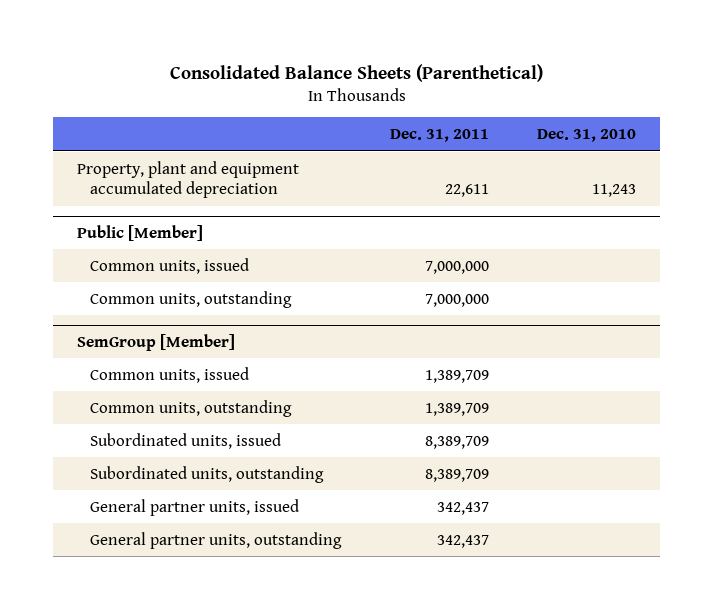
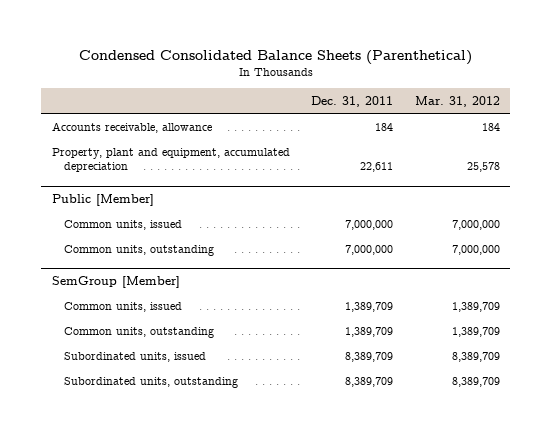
[169,63,543,82] Consolidated Balance Sheets (Parenthetical) -> [78,49,472,65] Condensed Consolidated Balance Sheets (Parenthetical)
[536,129,636,143] Dec. 31, 2010 -> none
none -> [414,95,500,107] Mar. 31, 2012
none -> [51,121,212,133] Accounts receivable, allowance
[77,160,300,199] Property, plant and equipment accumulated depreciation -> [51,147,290,173] Property, plant and equipment, accumulated depreciation
[90,498,300,516] General partner units, issued -> none
[90,531,343,549] General partner units, outstanding -> none

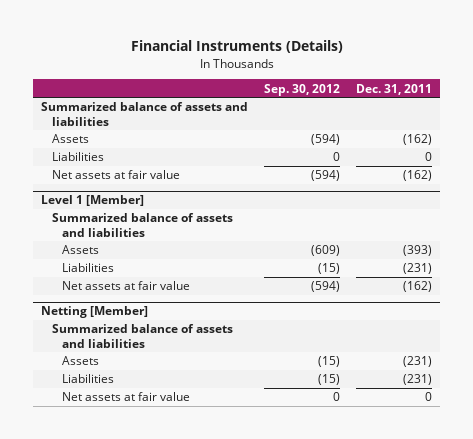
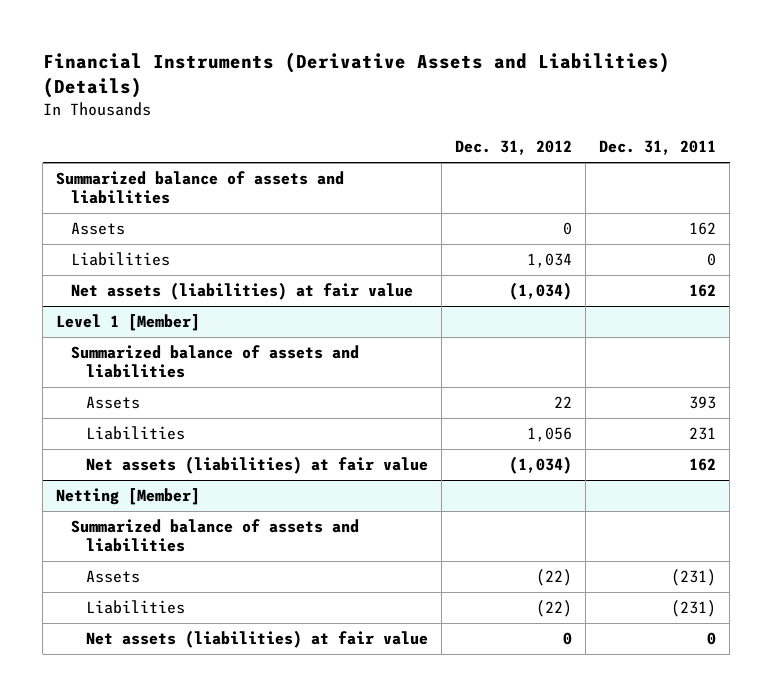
[130,40,343,54] Financial Instruments (Details) -> [42,51,670,99] Financial Instruments (Derivative Assets and Liabilities) (Details)
[264,83,341,96] Sep. 30, 2012 -> none
none -> [455,140,573,156] Dec. 31, 2012
[403,134,433,146] (162) -> [689,222,717,236] 162
[51,170,180,180] Net assets at fair value -> [71,282,414,301] Net assets (liabilities) at fair value
[403,170,433,182] (162) -> [689,284,717,298] 162
[403,245,433,257] (393) -> [689,396,717,410] 393
[403,263,433,275] (231) -> [689,427,717,441] 231
[62,281,191,291] Net assets at fair value -> [85,456,428,475] Net assets (liabilities) at fair value
[403,281,433,293] (162) -> [689,458,717,472] 162
[62,392,191,402] Net assets at fair value -> [85,630,428,649] Net assets (liabilities) at fair value

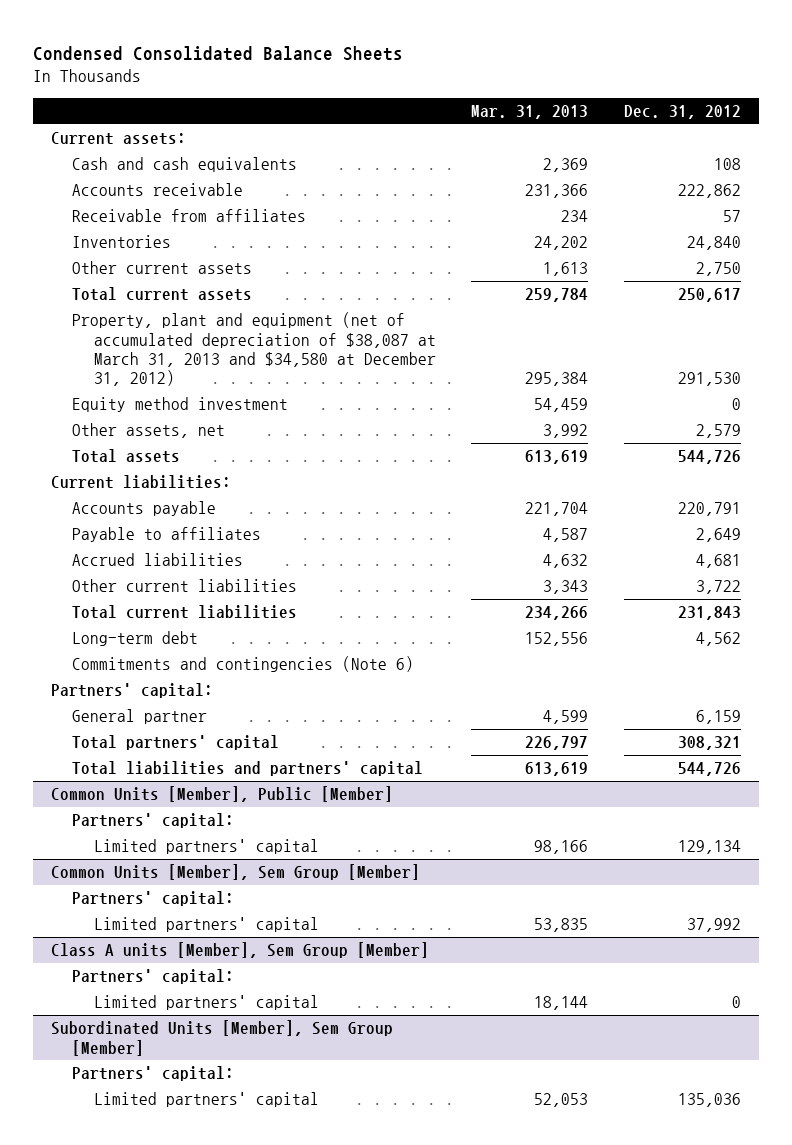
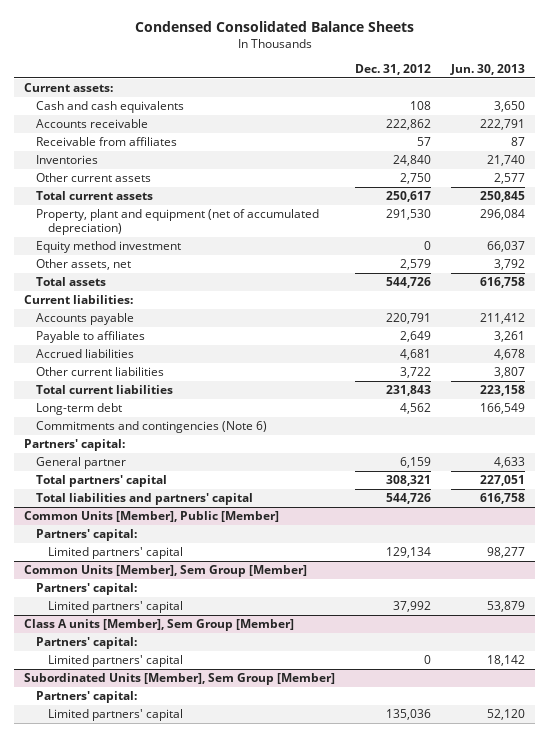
[471,104,589,119] Mar. 31, 2013 -> none
none -> [450,64,526,76] Jun. 30, 2013
[72,312,436,387] Property, plant and equipment (net of accumulated depreciation of $38,087 at March 31, 2013 and $34,580 at December 31, 2012) -> [36,209,320,235] Property, plant and equipment (net of accumulated depreciation)

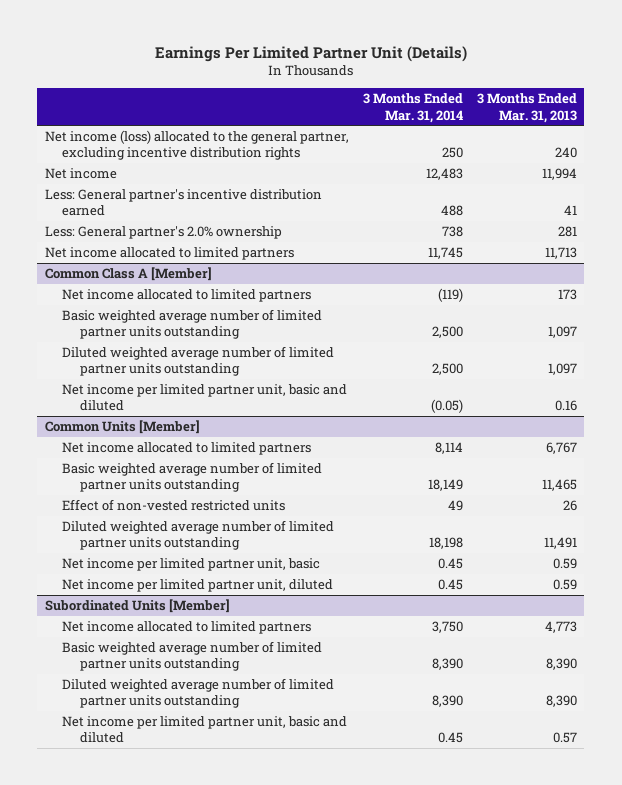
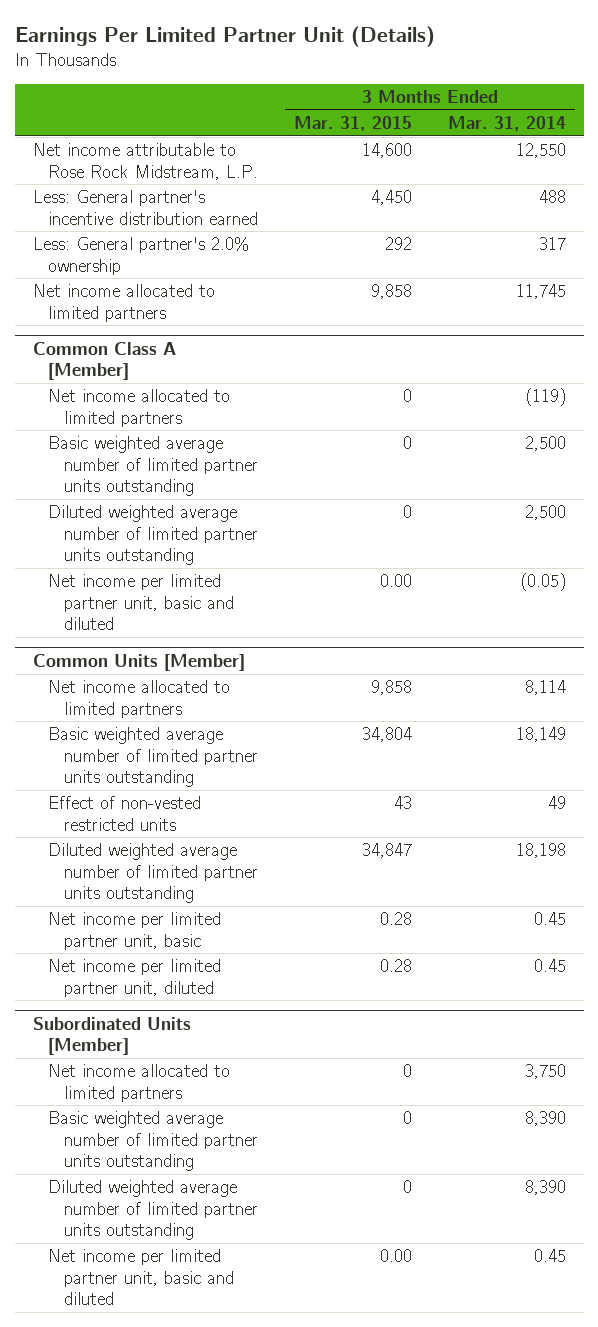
[477,93,578,123] 3 Months Ended Mar. 31, 2013 -> none
none -> [293,115,412,131] Mar. 31, 2015
[44,129,349,161] Net income (loss) allocated to the general partner, excluding incentive distribution rights -> none
[44,167,117,179] Net income -> [32,143,259,180] Net income attributable to Rose Rock Midstream, L.P.
[425,167,463,180] 12,483 -> [515,143,566,159] 12,550
[441,225,463,237] 738 -> [538,237,566,251] 317

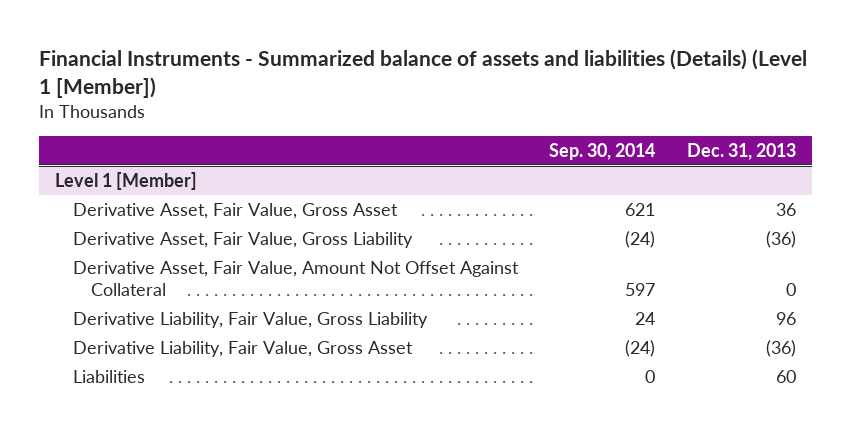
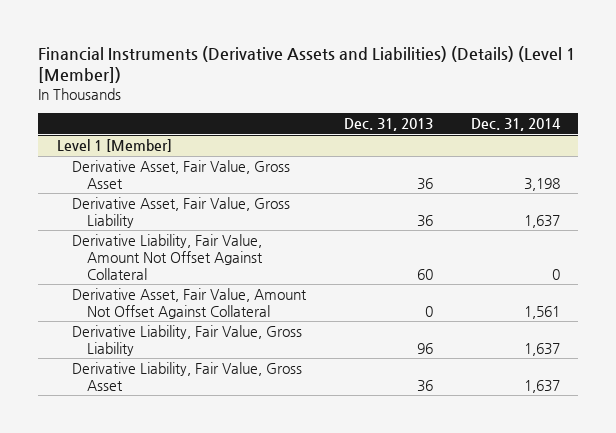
[38,49,807,99] Financial Instruments - Summarized balance of assets and liabilities (Details) (Level 1 [Member]) -> [37,46,576,84] Financial Instruments (Derivative Assets and Liabilities) (Details) (Level 1 [Member])
[549,142,656,160] Sep. 30, 2014 -> none
none -> [470,118,561,132] Dec. 31, 2014
[765,230,796,248] (36) -> [416,214,433,227] 36
none -> [72,234,264,280] Derivative Liability, Fair Value, Amount Not Offset Against Collateral
[72,369,145,383] Liabilities -> none
[765,339,796,357] (36) -> [416,379,433,392] 36

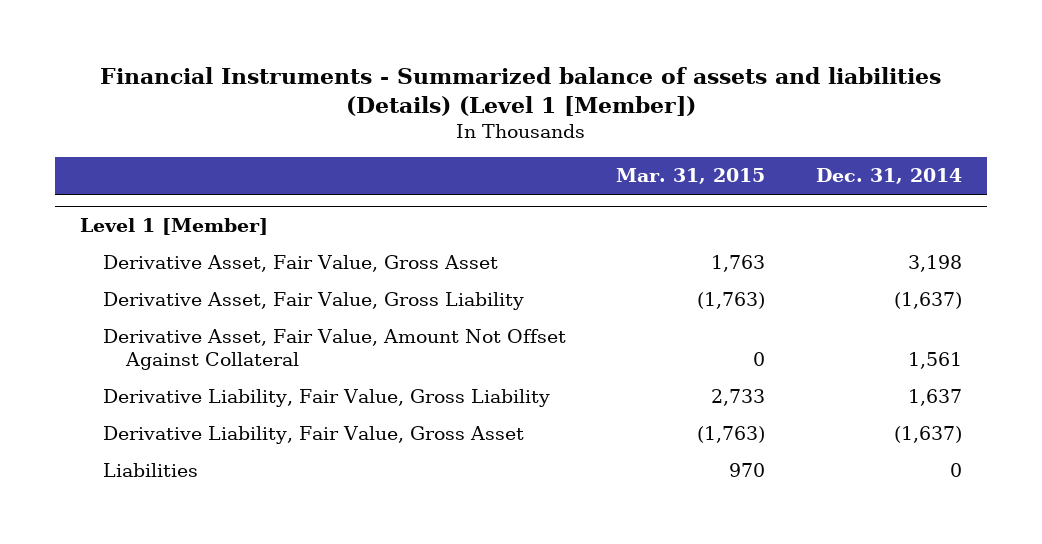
[37,46,576,84] Financial Instruments (Derivative Assets and Liabilities) (Details) (Level 1 [Member]) -> [99,66,941,116] Financial Instruments - Summarized balance of assets and liabilities (Details) (Level 1 [Member])
[343,118,433,132] Dec. 31, 2013 -> none
none -> [616,168,766,185] Mar. 31, 2015
[72,234,264,280] Derivative Liability, Fair Value, Amount Not Offset Against Collateral -> none
[523,214,560,228] 1,637 -> [893,292,962,310] (1,637)
[523,379,560,393] 1,637 -> [893,426,962,444] (1,637)
none -> [102,463,198,478] Liabilities

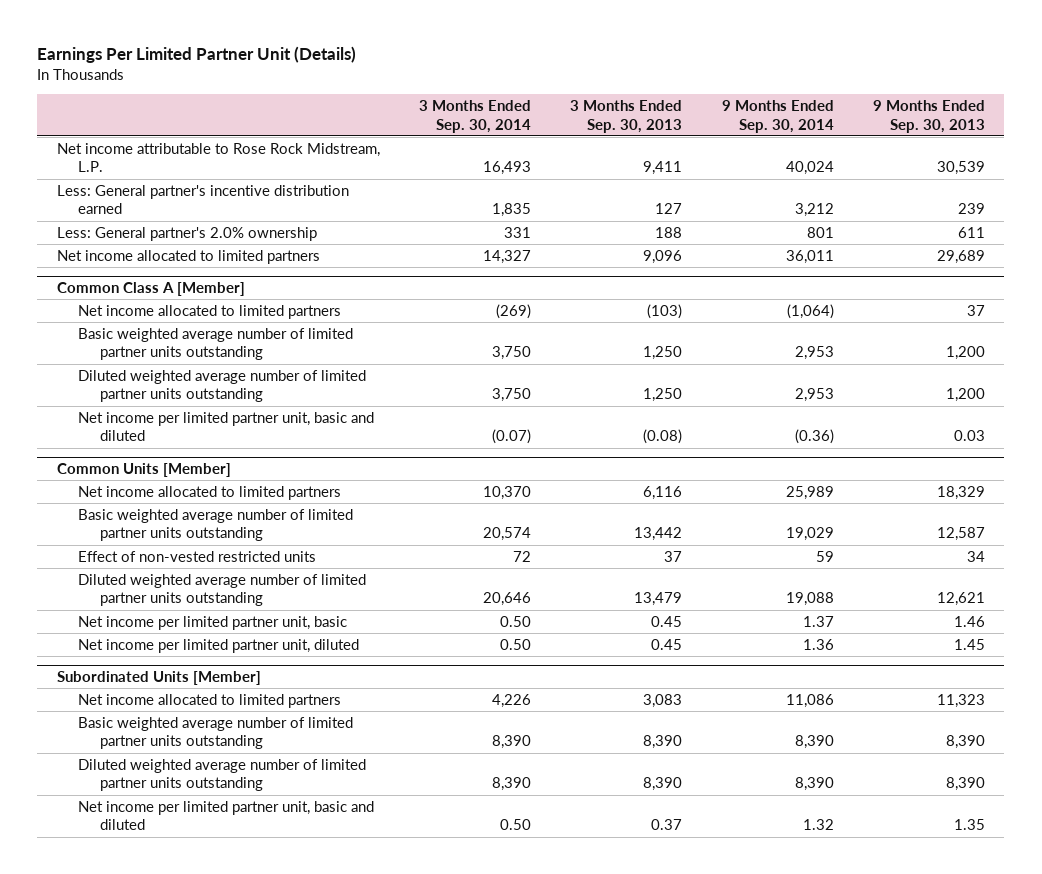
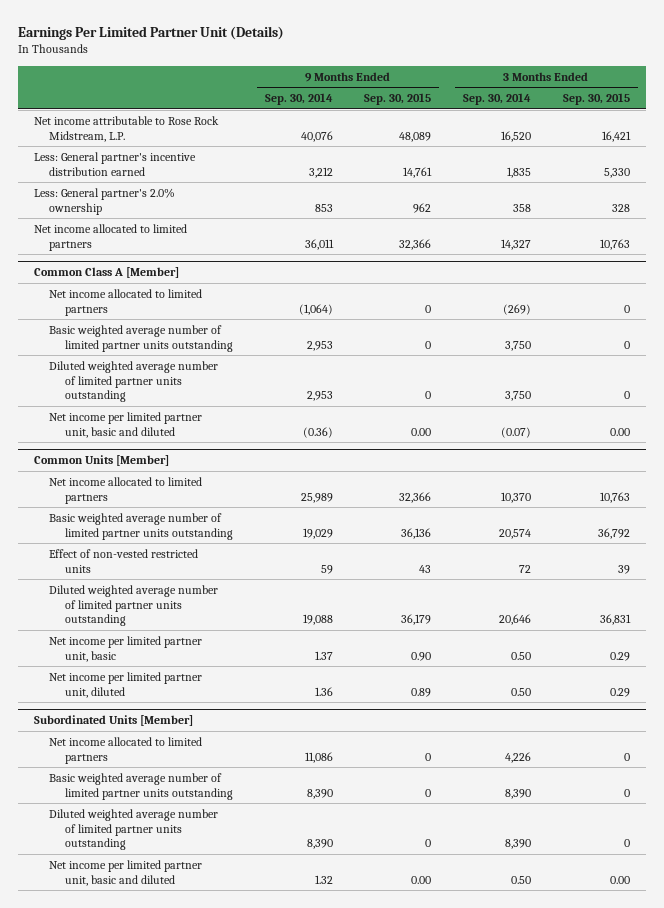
[570,99,683,133] 3 Months Ended Sep. 30, 2013 -> none
[872,99,985,133] 9 Months Ended Sep. 30, 2013 -> none
none -> [364,93,432,106] Sep. 30, 2015
none -> [562,93,630,106] Sep. 30, 2015
[483,161,532,176] 16,493 -> [500,130,531,142] 16,520
[785,161,834,176] 40,024 -> [300,130,333,142] 40,076
[504,226,532,238] 331 -> [512,203,531,212] 358
[806,226,834,238] 801 -> [314,203,333,212] 853

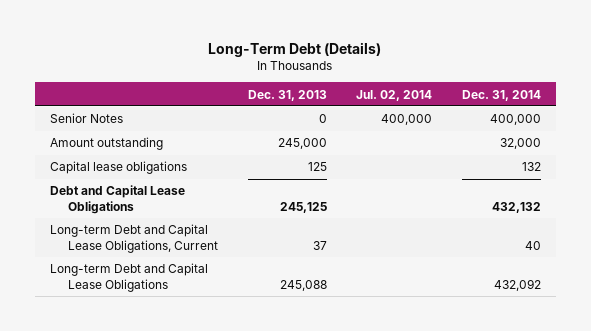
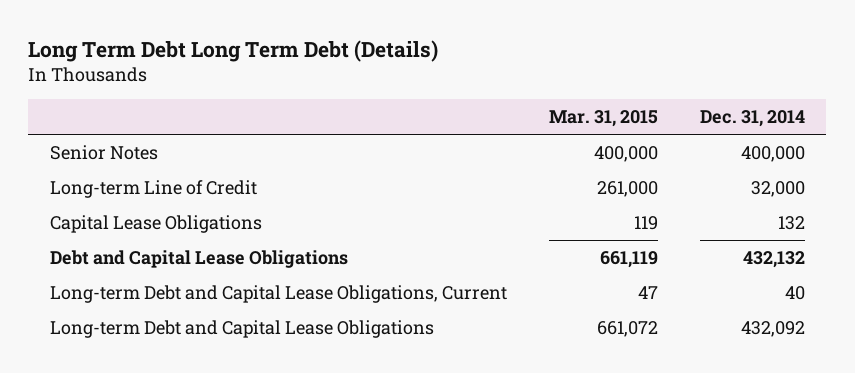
[208,41,382,57] Long-Term Debt (Details) -> [28,39,439,62] Long Term Debt Long Term Debt (Details)
[247,89,327,101] Dec. 31, 2013 -> none
[356,89,433,101] Jul. 02, 2014 -> none
none -> [548,110,658,128] Mar. 31, 2015
[49,137,163,151] Amount outstanding -> [49,179,257,198] Long-term Line of Credit
[49,161,187,175] Capital lease obligations -> [49,214,262,233] Capital Lease Obligations

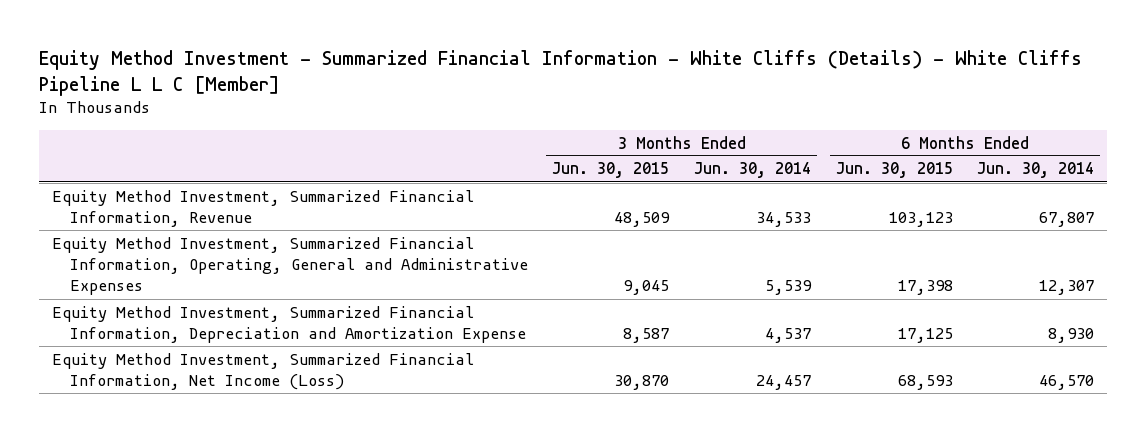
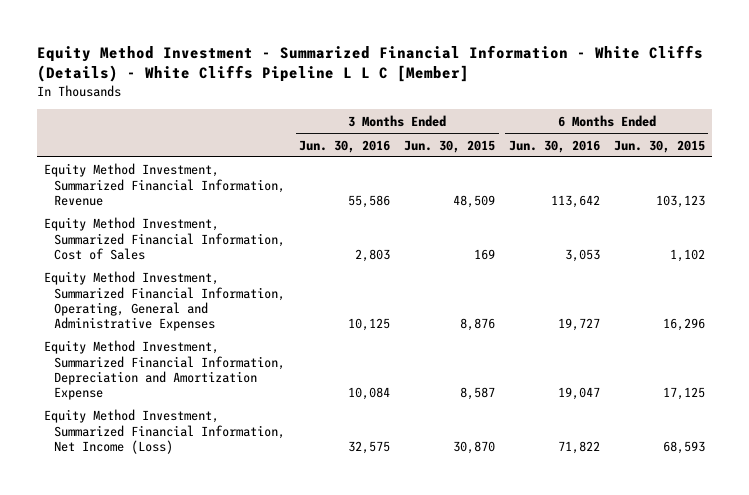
[694,162,812,179] Jun. 30, 2014 -> none
[977,162,1095,179] Jun. 30, 2014 -> none
none -> [299,139,391,153] Jun. 30, 2016
none -> [508,139,600,153] Jun. 30, 2016
none -> [44,217,286,260] Equity Method Investment, Summarized Financial Information, Cost of Sales
[623,280,670,296] 9,045 -> [460,318,496,332] 8,876
[897,280,953,296] 17,398 -> [662,318,705,332] 16,296

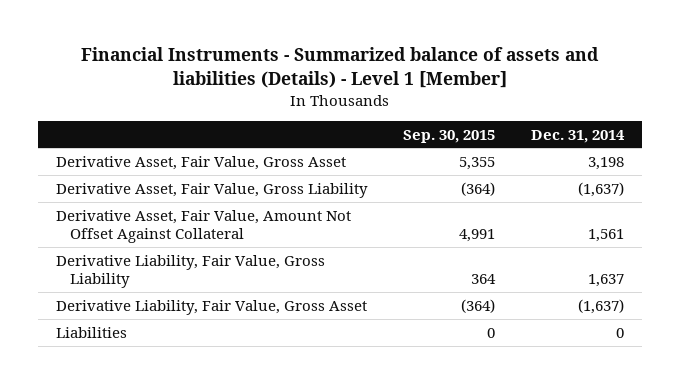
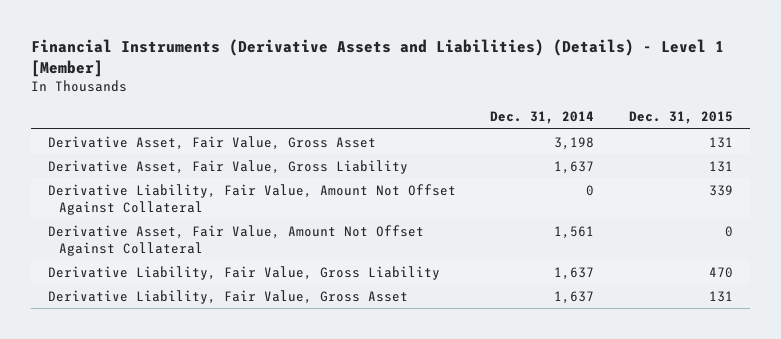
[81,47,600,89] Financial Instruments - Summarized balance of assets and liabilities (Details) - Level 1 [Member] -> [30,38,724,77] Financial Instruments (Derivative Assets and Liabilities) (Details) - Level 1 [Member]
[403,129,496,143] Sep. 30, 2015 -> none
none -> [628,111,733,125] Dec. 31, 2015
[578,181,625,197] (1,637) -> [554,160,595,174] 1,637
none -> [47,183,456,215] Derivative Liability, Fair Value, Amount Not Offset Against Collateral
[55,326,127,338] Liabilities -> none
[578,298,625,314] (1,637) -> [554,290,595,304] 1,637

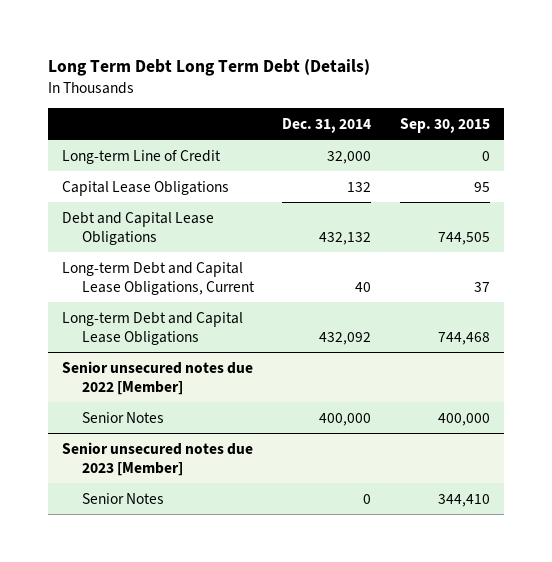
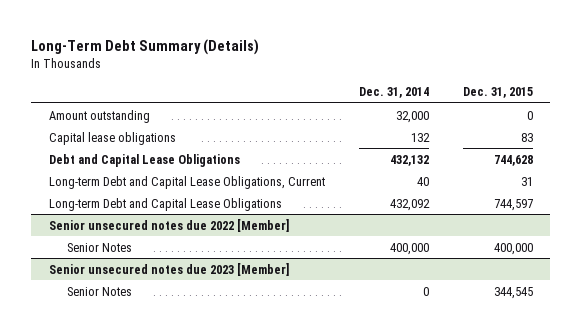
[47,58,370,76] Long Term Debt Long Term Debt (Details) -> [31,38,260,55] Long-Term Debt Summary (Details)
[399,117,490,133] Sep. 30, 2015 -> none
none -> [463,87,534,99] Dec. 31, 2015
[62,149,222,164] Long-term Line of Credit -> [48,109,150,123] Amount outstanding
[62,180,230,196] Capital Lease Obligations -> [48,131,176,145] Capital lease obligations

